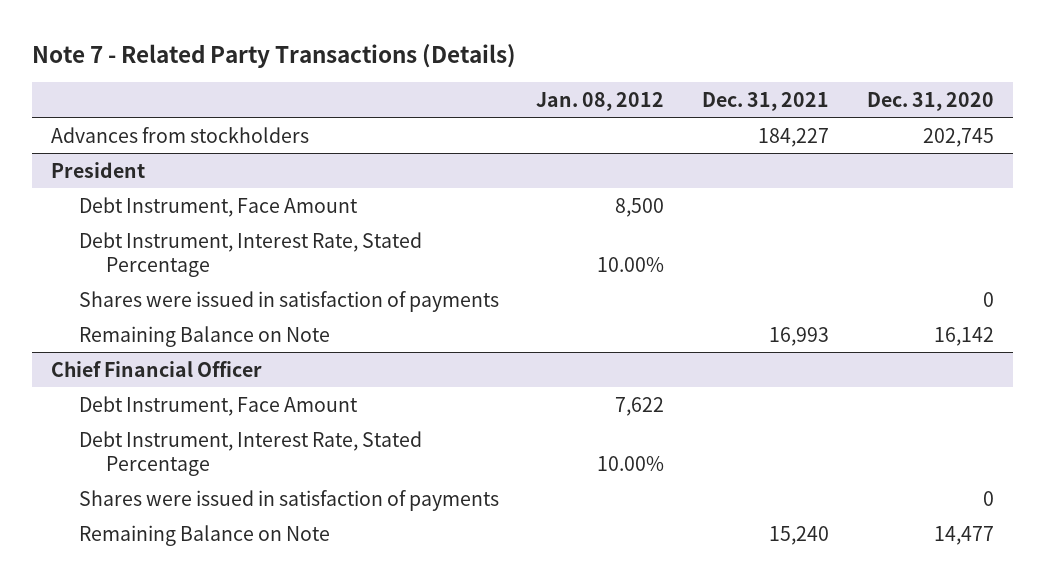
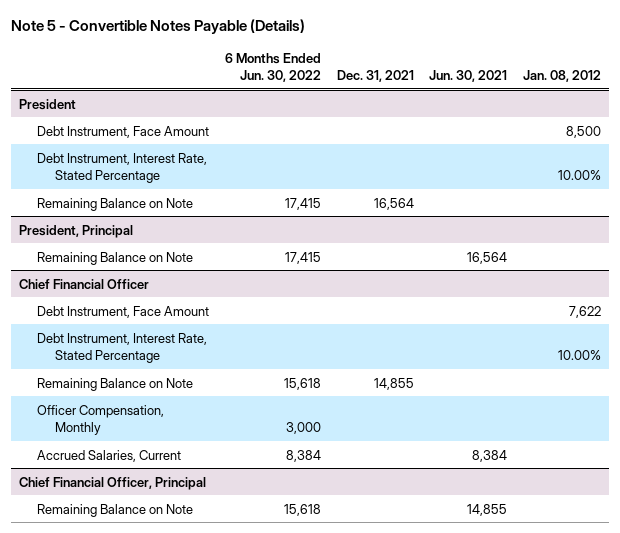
[32,43,517,68] Note 7 - Related Party Transactions (Details) -> [10,19,305,35] Note 5 - Convertible Notes Payable (Details)
[866,91,994,111] Dec. 31, 2020 -> none
none -> [224,52,321,82] 6 Months Ended Jun. 30, 2022
none -> [429,69,508,82] Jun. 30, 2021
[51,126,310,143] Advances from stockholders -> none
[78,290,499,312] Shares were issued in satisfaction of payments -> none
[769,326,830,346] 16,993 -> [373,197,414,210] 16,564
none -> [18,224,133,238] President, Principal
none -> [36,251,193,265] Remaining Balance on Note
[78,489,499,511] Shares were issued in satisfaction of payments -> none
[769,525,830,545] 15,240 -> [373,377,414,390] 14,855
none -> [36,404,164,435] Officer Compensation, Monthly
none -> [36,449,181,462] Accrued Salaries, Current
none -> [18,476,206,490] Chief Financial Officer, Principal
none -> [36,503,193,517] Remaining Balance on Note

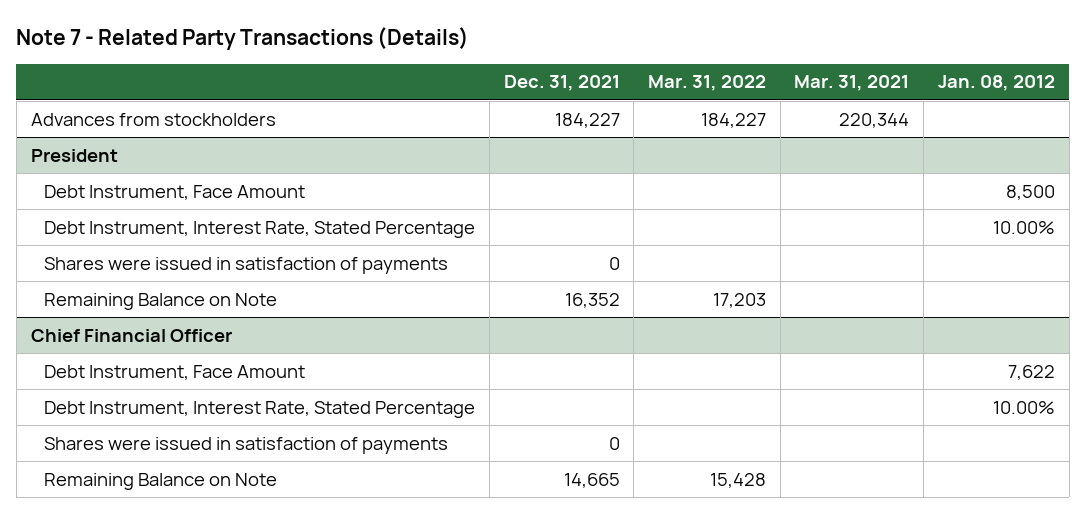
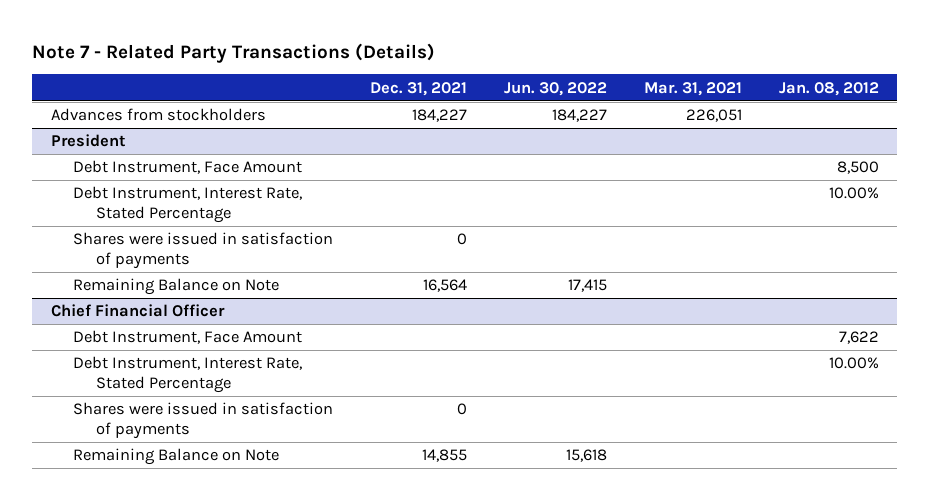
[648,75,767,92] Mar. 31, 2022 -> none
none -> [504,81,608,96] Jun. 30, 2022
[839,112,910,128] 220,344 -> [686,109,743,123] 226,051
[564,292,620,308] 16,352 -> [423,279,468,293] 16,564
[563,472,620,488] 14,665 -> [422,449,468,463] 14,855

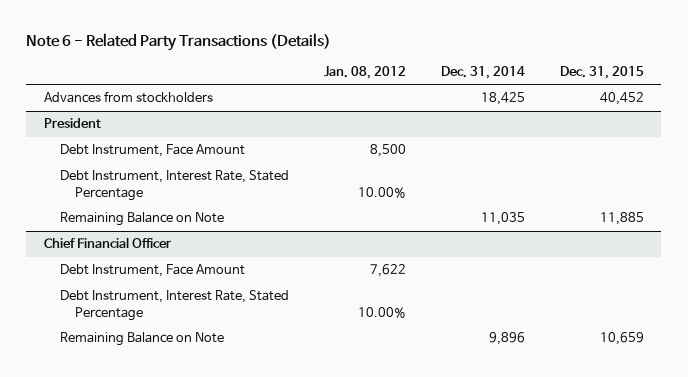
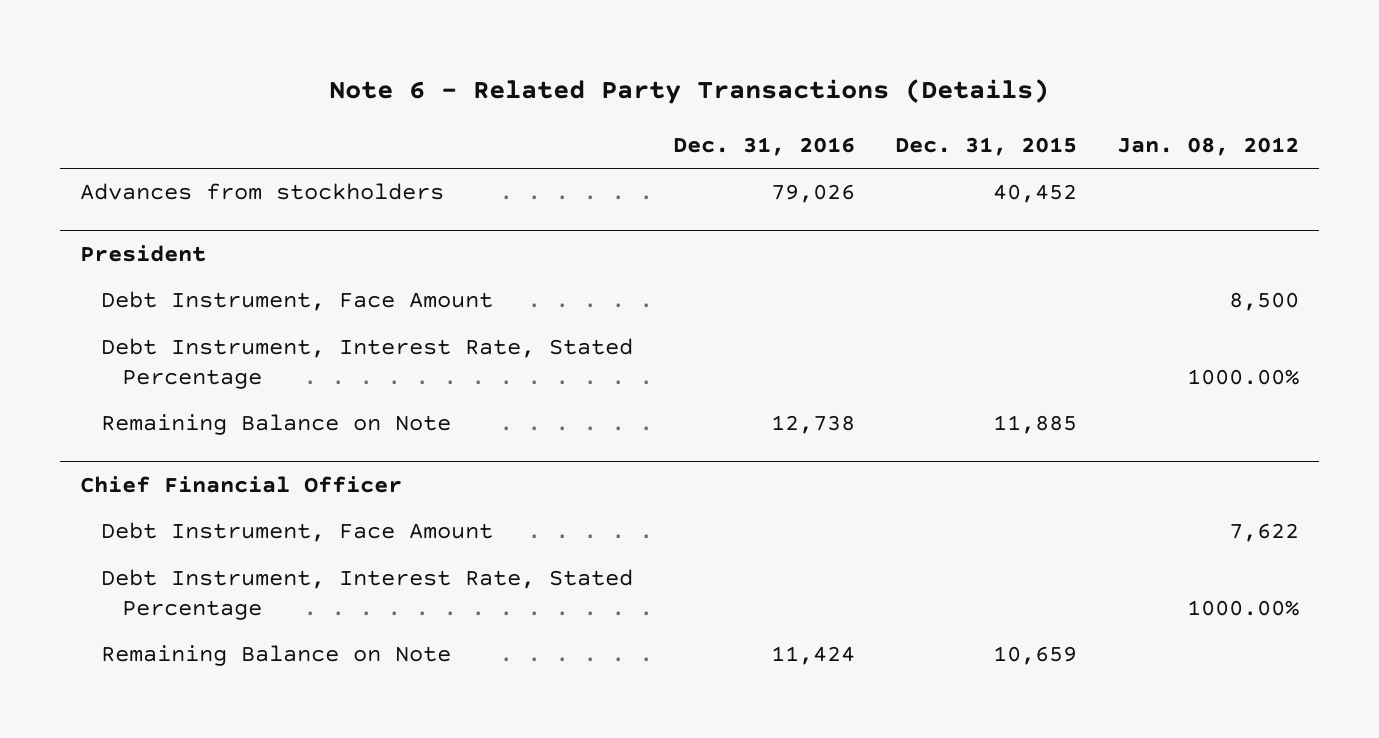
[440,66,525,80] Dec. 31, 2014 -> none
none -> [672,136,855,156] Dec. 31, 2016
[357,186,406,198] 10.00% -> [1186,368,1299,385] 1000.00%
[357,306,406,318] 10.00% -> [1186,599,1299,616] 1000.00%

